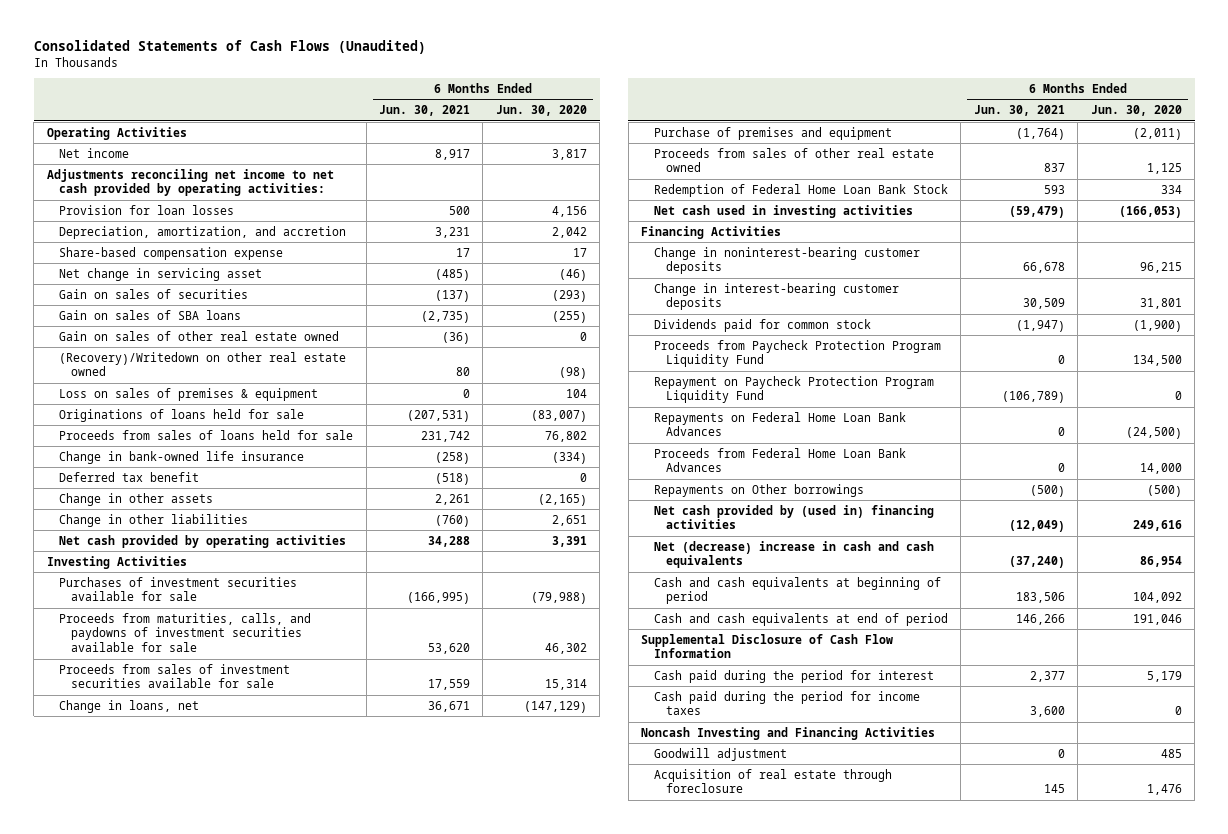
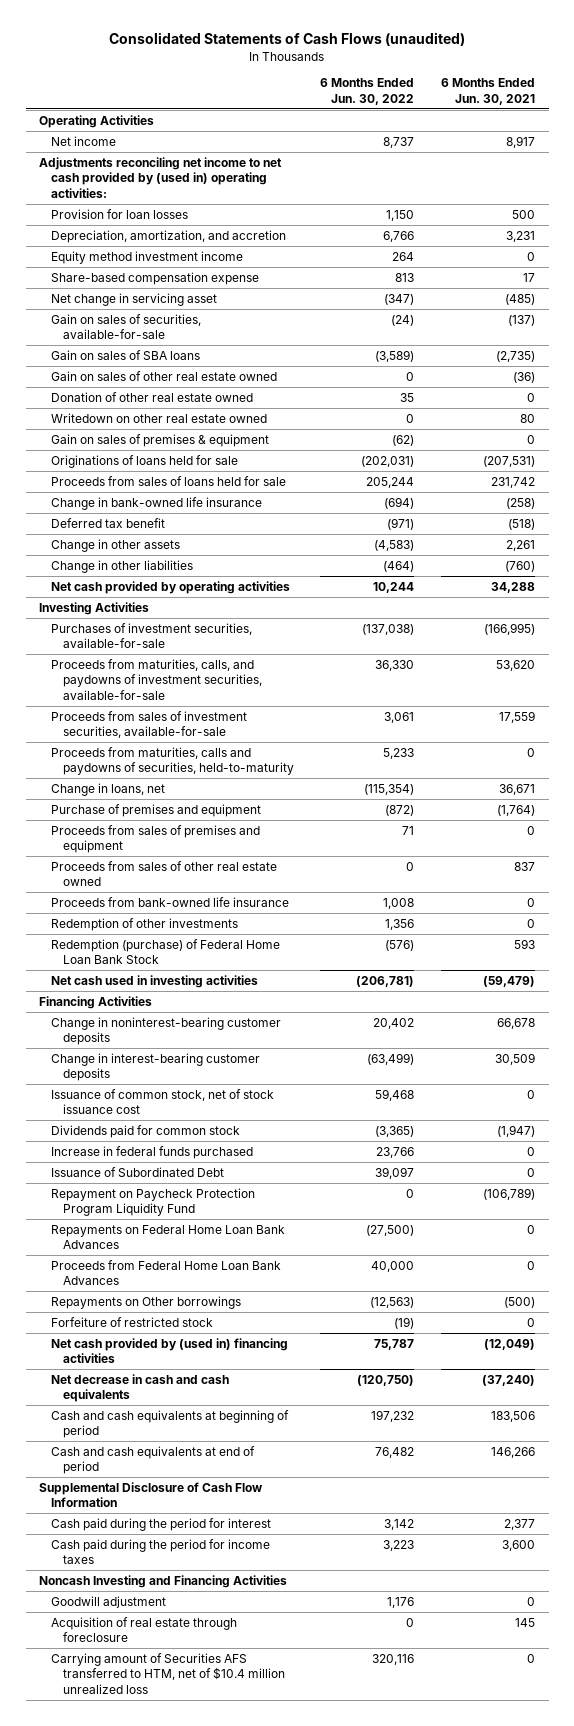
[33,40,426,55] Consolidated Statements of Cash Flows (Unaudited) -> [109,32,466,47] Consolidated Statements of Cash Flows (unaudited)
[495,105,587,117] Jun. 30, 2020 -> none
none -> [320,78,415,106] 6 Months Ended Jun. 30, 2022
[46,168,334,197] Adjustments reconciling net income to net cash provided by operating activities: -> [39,156,283,198] Adjustments reconciling net income to net cash provided by (used in) operating activities:
none -> [50,250,243,264] Equity method investment income
[59,288,249,299] Gain on sales of securities -> [50,313,201,340] Gain on sales of securities, available-for-sale
none -> [50,391,253,402] Donation of other real estate owned
[59,351,347,377] (Recovery)/Writedown on other real estate owned -> [50,412,267,423] Writedown on other real estate owned
[59,387,319,401] Loss on sales of premises & equipment -> [50,433,269,447] Gain on sales of premises & equipment
[59,576,298,602] Purchases of investment securities available for sale -> [50,622,252,649] Purchases of investment securities, available-for-sale
[59,612,312,653] Proceeds from maturities, calls, and paydowns of investment securities available for sale -> [50,658,262,700] Proceeds from maturities, calls, and paydowns of investment securities, available-for-sale
[59,663,291,689] Proceeds from sales of investment securities available for sale -> [50,710,247,739] Proceeds from sales of investment securities, available-for-sale
none -> [50,746,294,776] Proceeds from maturities, calls and paydowns of securities, held-to-maturity
none -> [50,824,260,854] Proceeds from sales of premises and equipment
none -> [50,896,289,907] Proceeds from bank-owned life insurance
none -> [50,917,238,931] Redemption of other investments
[653,183,948,197] Redemption of Federal Home Loan Bank Stock -> [50,938,280,965] Redemption (purchase) of Federal Home Loan Bank Stock
none -> [50,1088,274,1115] Issuance of common stock, net of stock issuance cost
[653,339,941,368] Proceeds from Paycheck Protection Program Liquidity Fund -> none
none -> [50,1145,253,1159] Increase in federal funds purchased
none -> [50,1166,224,1177] Issuance of Subordinated Debt
none -> [50,1316,213,1327] Forfeiture of restricted stock
[653,540,934,569] Net (decrease) increase in cash and cash equivalents -> [50,1373,229,1403] Net decrease in cash and cash equivalents
none -> [50,1652,285,1694] Carrying amount of Securities AFS transferred to HTM, net of $10.4 million unrealized loss

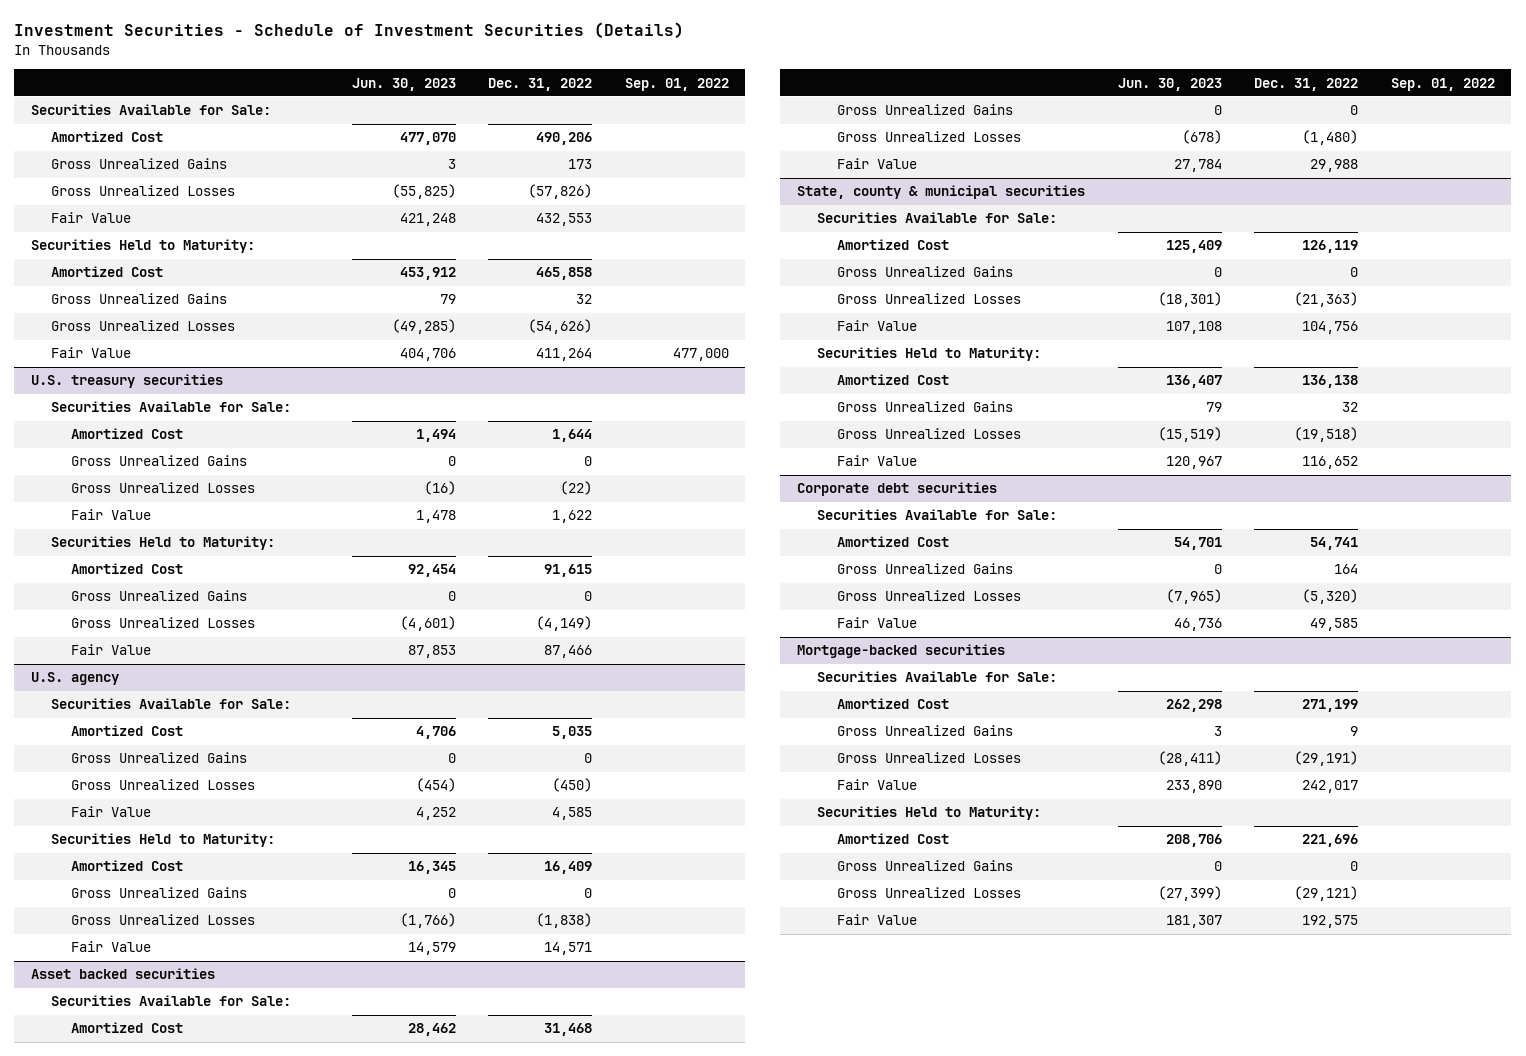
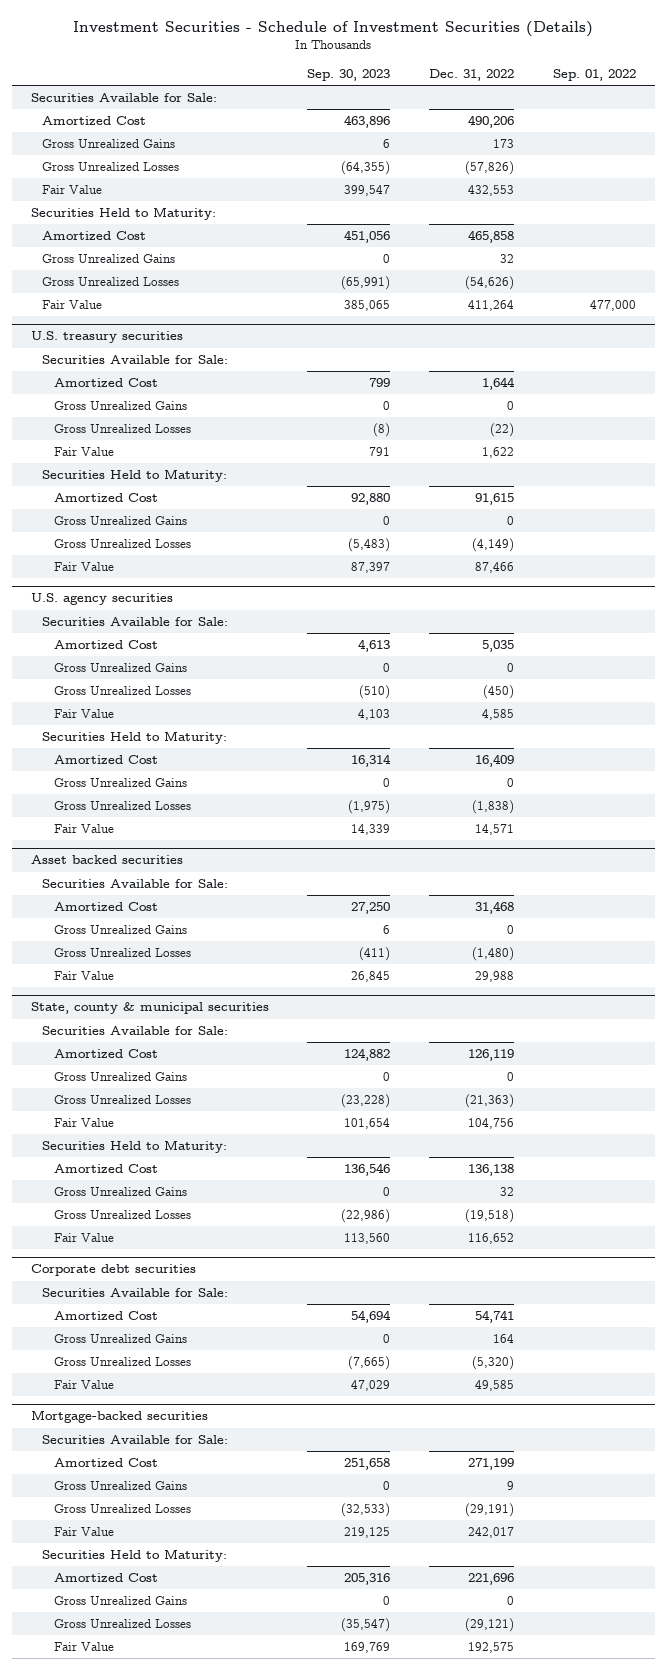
[351,77,456,91] Jun. 30, 2023 -> none
none -> [307,68,391,81] Sep. 30, 2023
[30,672,119,686] U.S. agency -> [30,593,173,606] U.S. agency securities

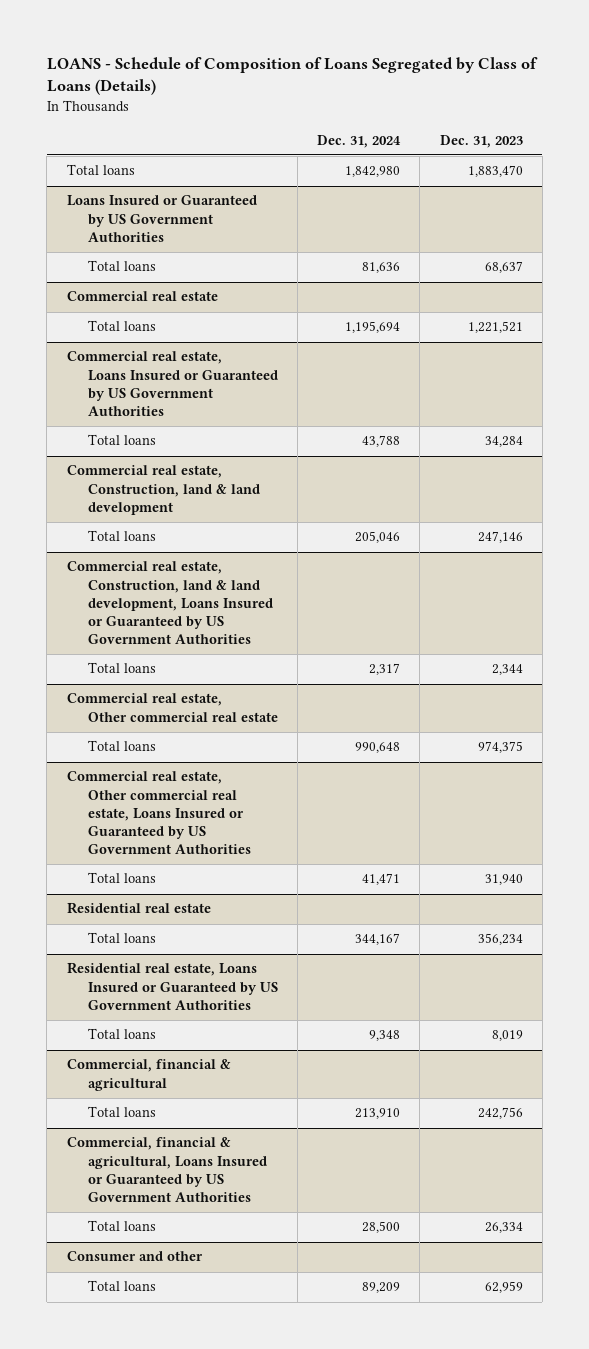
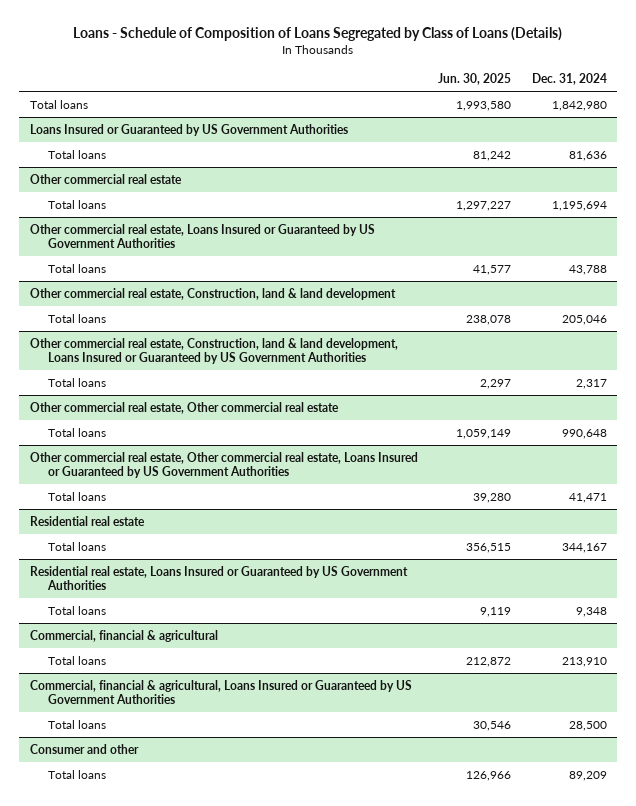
[46,57,538,96] LOANS - Schedule of Composition of Loans Segregated by Class of Loans (Details) -> [73,27,563,42] Loans - Schedule of Composition of Loans Segregated by Class of Loans (Details)
[439,134,523,148] Dec. 31, 2023 -> none
none -> [438,73,512,86] Jun. 30, 2025
[66,291,218,302] Commercial real estate -> [29,173,182,184] Other commercial real estate
[66,351,278,416] Commercial real estate, Loans Insured or Guaranteed by US Government Authorities -> [29,223,375,249] Other commercial real estate, Loans Insured or Guaranteed by US Government Authorities
[66,465,260,515] Commercial real estate, Construction, land & land development -> [29,287,396,300] Other commercial real estate, Construction, land & land development
[66,561,273,644] Commercial real estate, Construction, land & land development, Loans Insured or Guaranteed by US Government Authorities -> [29,337,398,365] Other commercial real estate, Construction, land & land development, Loans Insured or Guaranteed by US Government Authorities
[66,693,278,722] Commercial real estate, Other commercial real estate -> [29,401,339,414] Other commercial real estate, Other commercial real estate
[66,771,251,854] Commercial real estate, Other commercial real estate, Loans Insured or Guaranteed by US Government Authorities -> [29,451,418,479] Other commercial real estate, Other commercial real estate, Loans Insured or Guaranteed by US Government Authorities

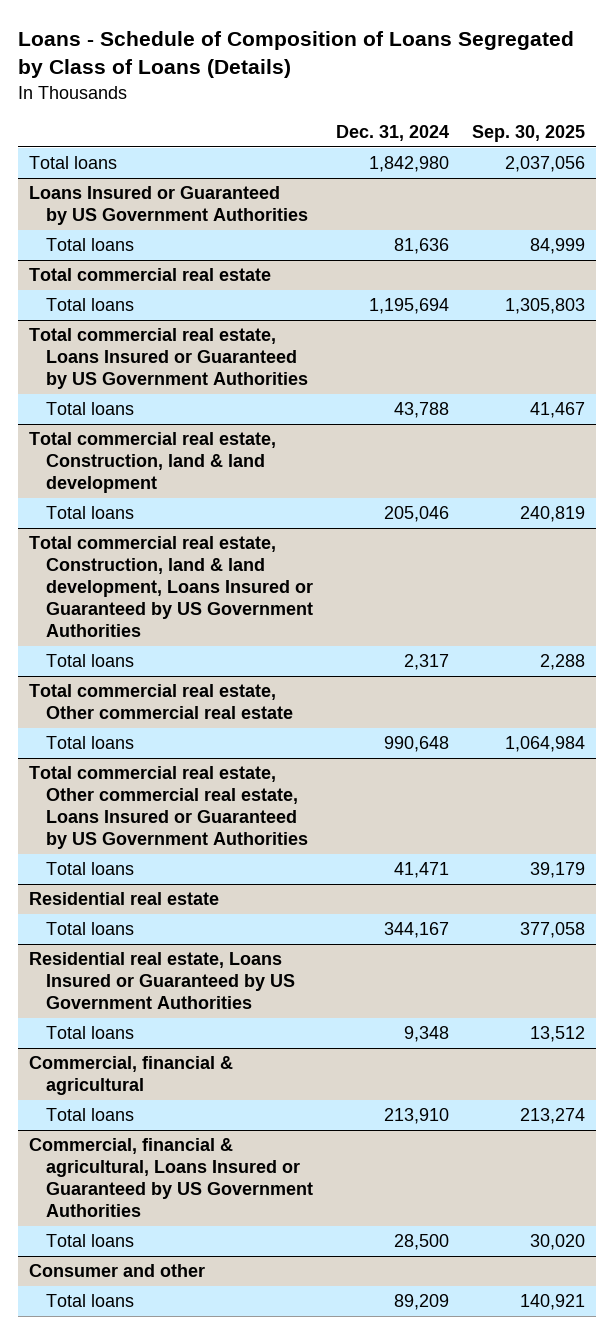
[438,73,512,86] Jun. 30, 2025 -> none
none -> [471,125,585,143] Sep. 30, 2025
[29,173,182,184] Other commercial real estate -> [29,268,272,282] Total commercial real estate
[29,223,375,249] Other commercial real estate, Loans Insured or Guaranteed by US Government Authorities -> [29,328,308,390] Total commercial real estate, Loans Insured or Guaranteed by US Government Authorities
[29,287,396,300] Other commercial real estate, Construction, land & land development -> [29,432,277,494] Total commercial real estate, Construction, land & land development
[29,337,398,365] Other commercial real estate, Construction, land & land development, Loans Insured or Guaranteed by US Government Authorities -> [29,536,313,638] Total commercial real estate, Construction, land & land development, Loans Insured or Guaranteed by US Government Authorities
[29,401,339,414] Other commercial real estate, Other commercial real estate -> [29,684,293,720] Total commercial real estate, Other commercial real estate
[29,451,418,479] Other commercial real estate, Other commercial real estate, Loans Insured or Guaranteed by US Government Authorities -> [29,766,308,850] Total commercial real estate, Other commercial real estate, Loans Insured or Guaranteed by US Government Authorities

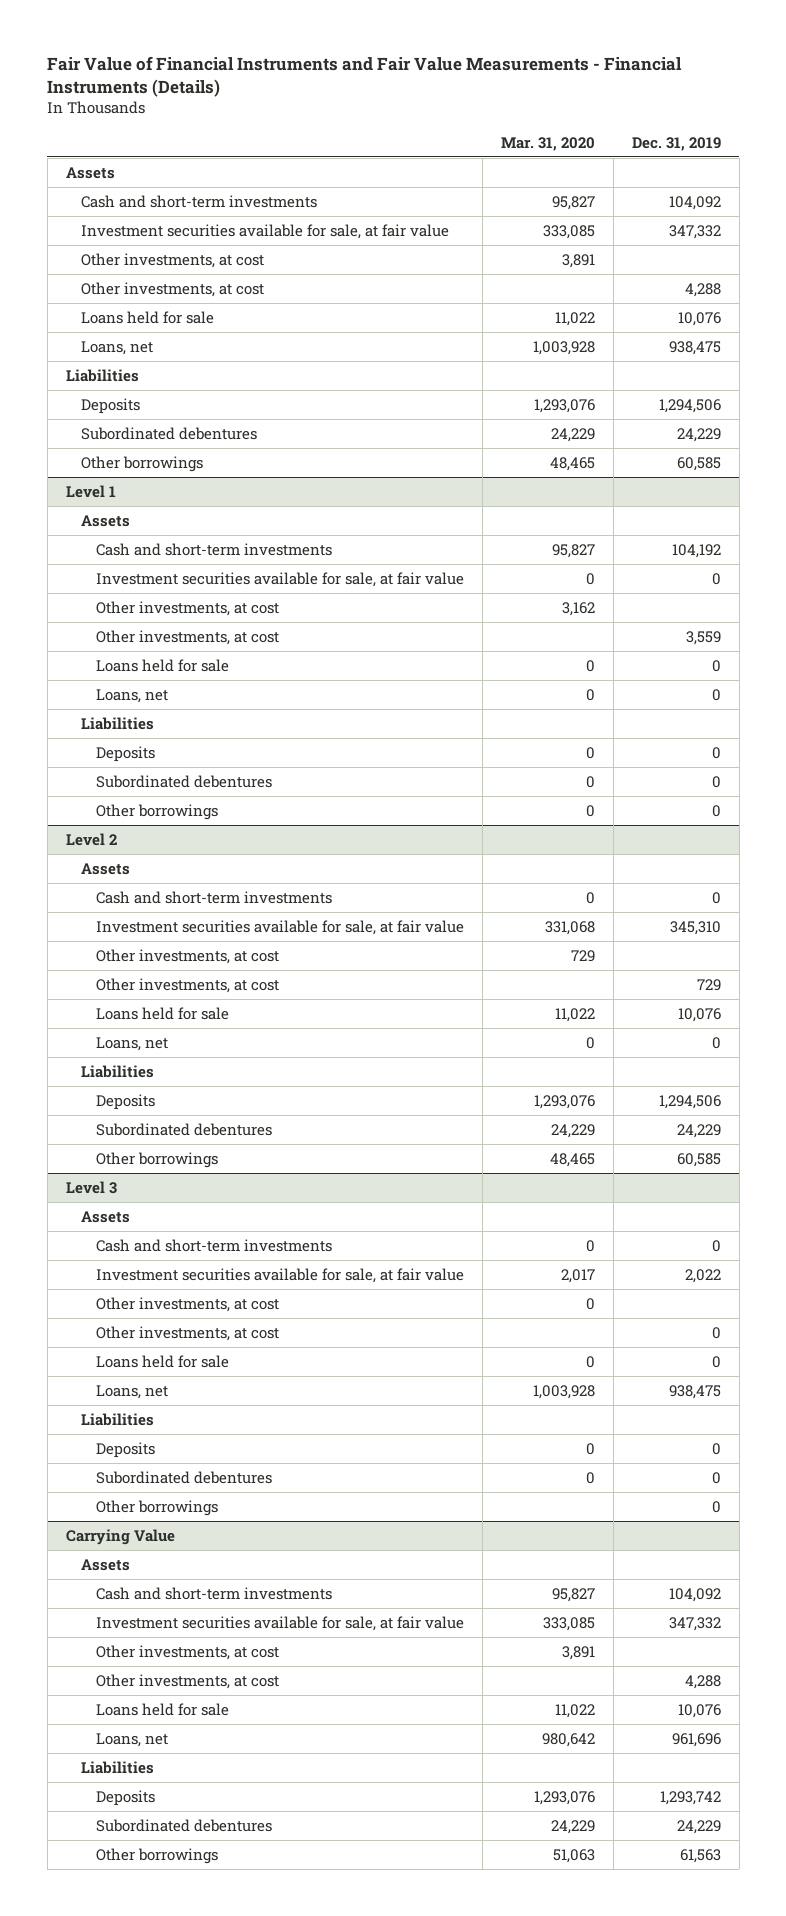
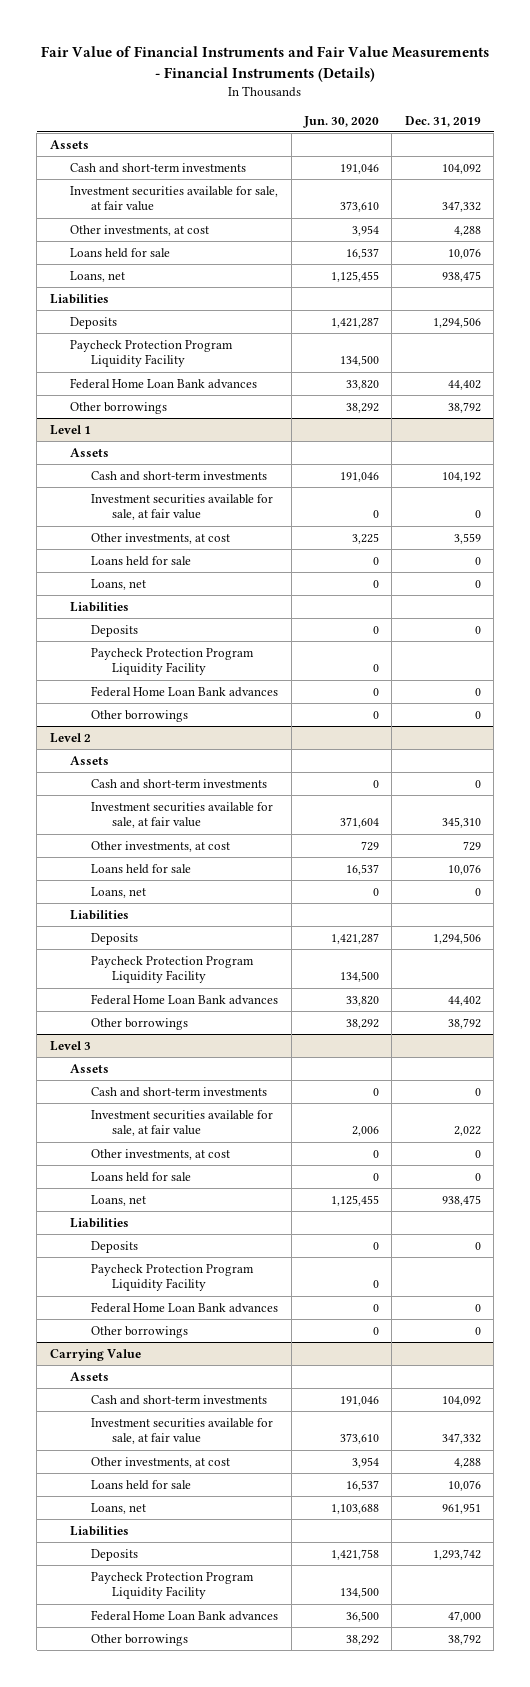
[500,136,595,151] Mar. 31, 2020 -> none
none -> [303,115,380,128] Jun. 30, 2020
[80,252,264,268] Other investments, at cost -> none
[80,426,257,440] Subordinated debentures -> none
none -> [70,339,234,368] Paycheck Protection Program Liquidity Facility
none -> [70,377,258,389] Federal Home Loan Bank advances
[676,456,721,471] 60,585 -> [447,401,481,413] 38,792
[95,600,279,616] Other investments, at cost -> none
[95,774,272,788] Subordinated debentures -> none
none -> [90,647,254,676] Paycheck Protection Program Liquidity Facility
none -> [90,685,278,697] Federal Home Loan Bank advances
[95,948,279,964] Other investments, at cost -> none
[95,1122,272,1136] Subordinated debentures -> none
none -> [90,955,254,984] Paycheck Protection Program Liquidity Facility
none -> [90,993,278,1005] Federal Home Loan Bank advances
[676,1152,721,1167] 60,585 -> [447,1017,481,1029] 38,792
[95,1296,279,1312] Other investments, at cost -> none
[95,1470,272,1484] Subordinated debentures -> none
none -> [90,1263,254,1292] Paycheck Protection Program Liquidity Facility
none -> [90,1301,278,1313] Federal Home Loan Bank advances
[95,1644,279,1660] Other investments, at cost -> none
[671,1732,721,1747] 961,696 -> [441,1502,481,1514] 961,951
[95,1818,272,1832] Subordinated debentures -> none
none -> [90,1571,254,1600] Paycheck Protection Program Liquidity Facility
none -> [90,1609,278,1621] Federal Home Loan Bank advances
[679,1848,721,1863] 61,563 -> [447,1633,481,1645] 38,792

